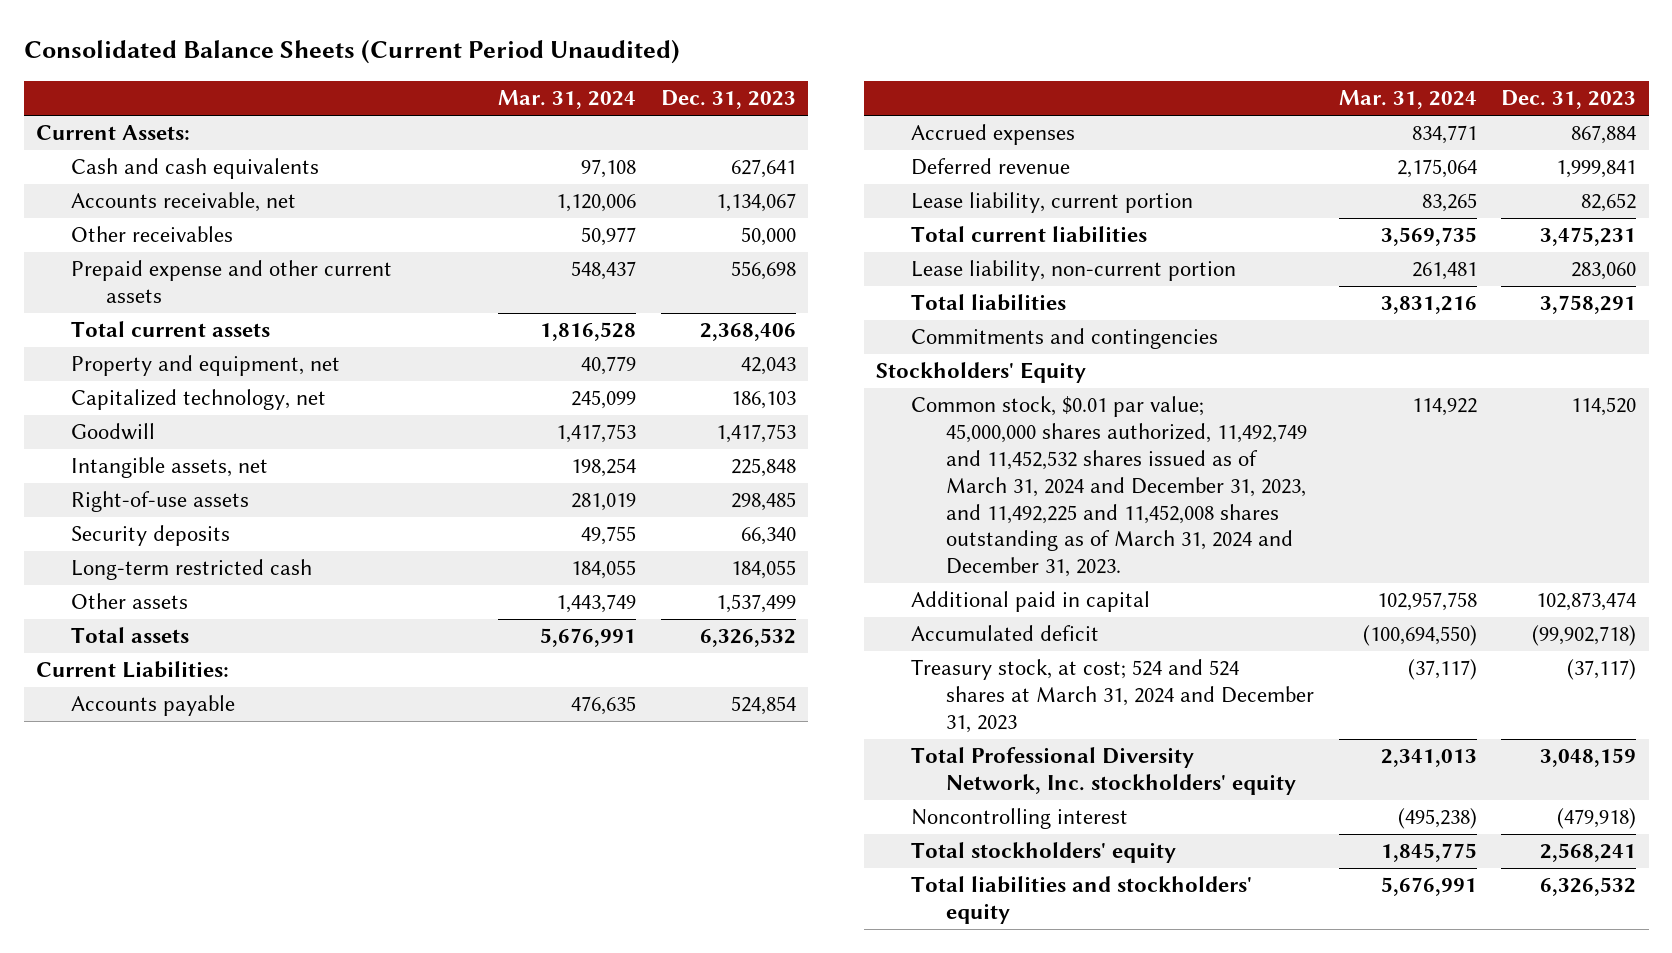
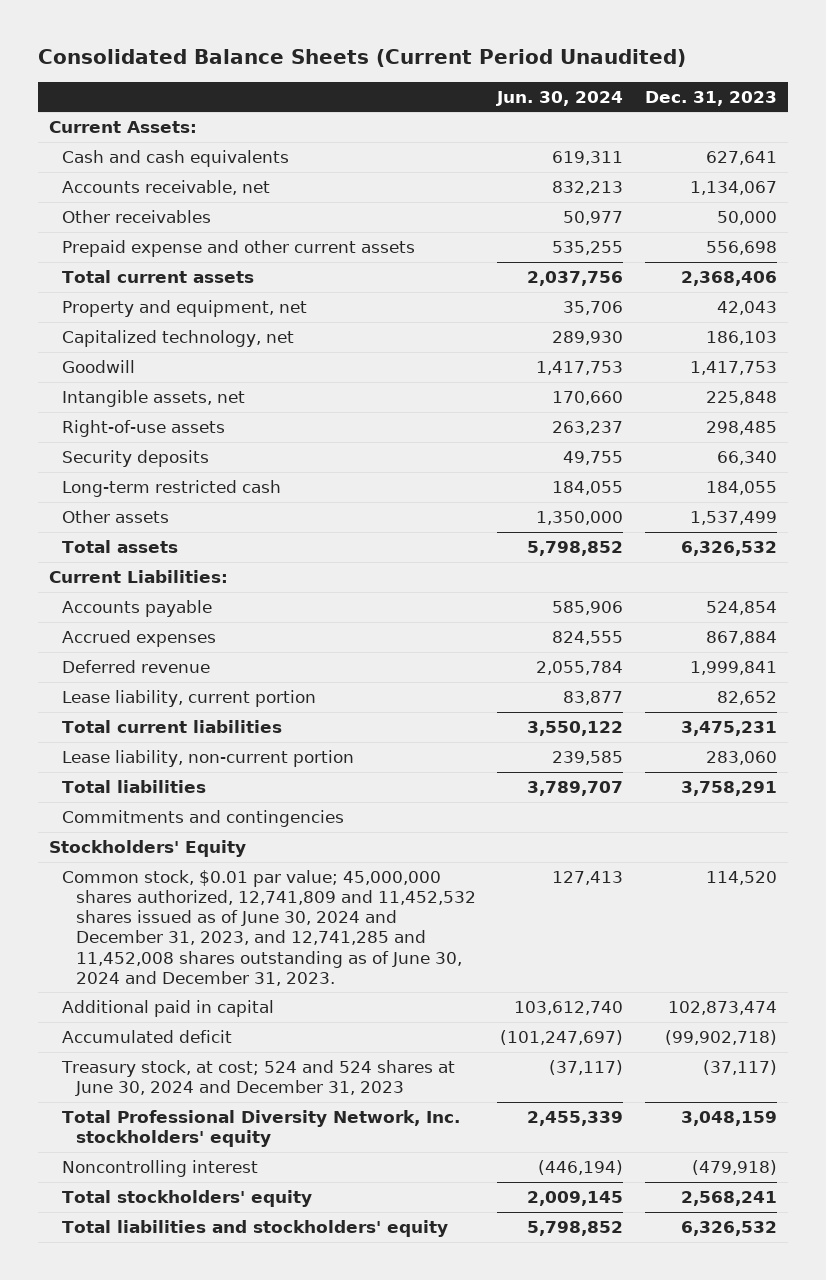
[498,90,637,110] Mar. 31, 2024 -> none
none -> [496,90,624,106] Jun. 30, 2024
[911,396,1308,578] Common stock, $0.01 par value; 45,000,000 shares authorized, 11,492,749 and 11,452,532 shares issued as of March 31, 2024 and December 31, 2023, and 11,492,225 and 11,452,008 shares outstanding as of March 31, 2024 and December 31, 2023. -> [62,870,476,986] Common stock, $0.01 par value; 45,000,000 shares authorized, 12,741,809 and 11,452,532 shares issued as of June 30, 2024 and December 31, 2023, and 12,741,285 and 11,452,008 shares outstanding as of June 30, 2024 and December 31, 2023.
[911,659,1315,734] Treasury stock, at cost; 524 and 524 shares at March 31, 2024 and December 31, 2023 -> [61,1060,456,1097] Treasury stock, at cost; 524 and 524 shares at June 30, 2024 and December 31, 2023

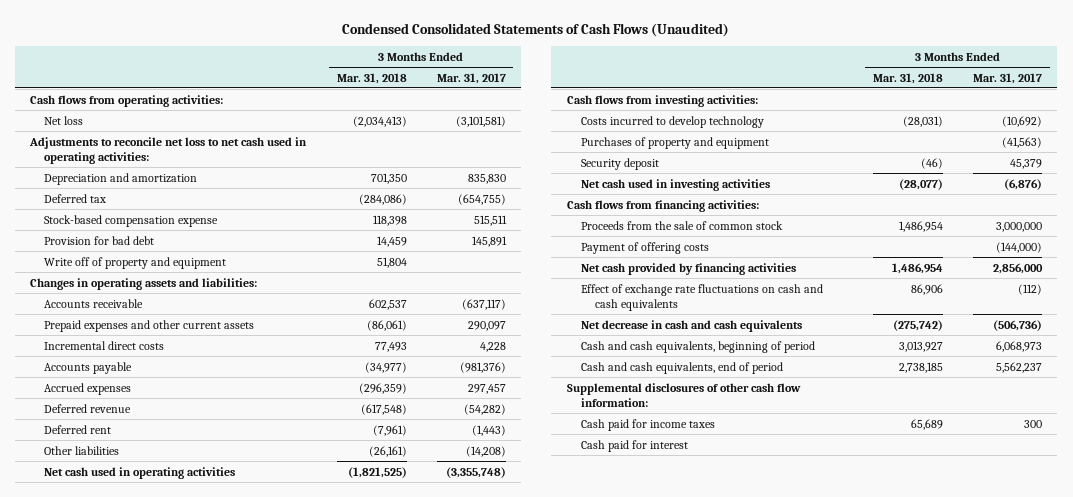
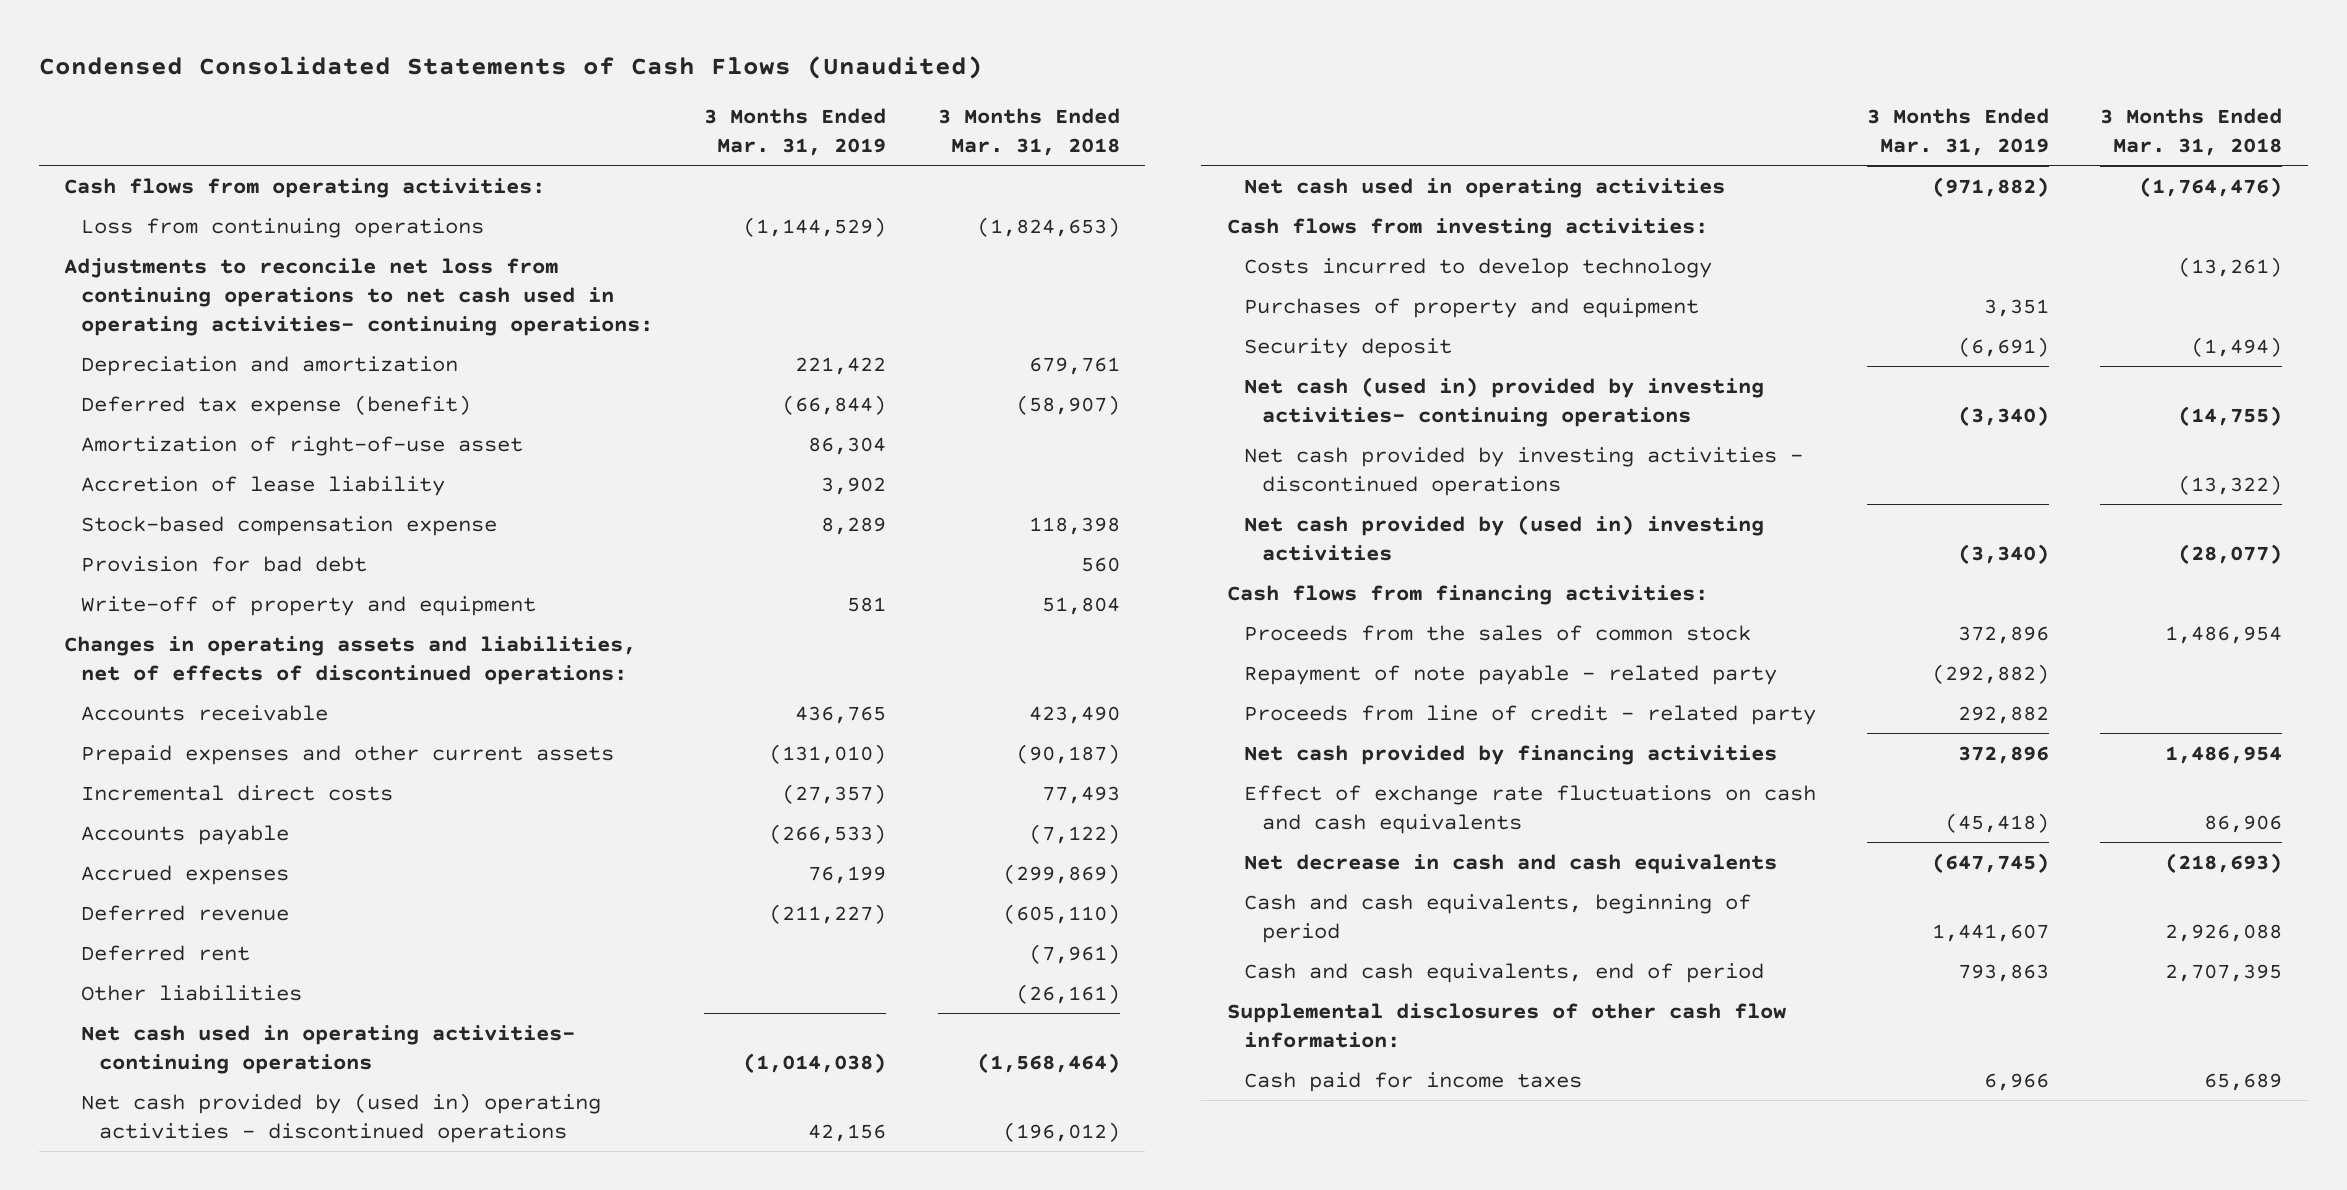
[436,72,506,84] Mar. 31, 2017 -> none
none -> [704,108,887,156] 3 Months Ended Mar. 31, 2019
[44,115,84,125] Net loss -> none
none -> [81,217,485,238] Loss from continuing operations
[29,136,308,165] Adjustments to reconcile net loss to net cash used in operating activities: -> [64,257,654,336] Adjustments to reconcile net loss from continuing operations to net cash used in operating activities- continuing operations:
[370,172,407,184] 701,350 -> [1028,356,1120,375] 679,761
[44,193,107,203] Deferred tax -> [81,394,472,416] Deferred tax expense (benefit)
[358,193,407,205] (284,086) -> [1015,394,1120,415] (58,907)
none -> [81,435,524,456] Amortization of right-of-use asset
none -> [81,475,446,496] Accretion of lease liability
[376,235,407,247] 14,459 -> [1080,556,1120,572] 560
[44,256,227,269] Write off of property and equipment -> [81,595,537,616] Write-off of property and equipment
[30,277,258,290] Changes in operating assets and liabilities: -> [64,635,637,685] Changes in operating assets and liabilities, net of effects of discontinued operations:
[368,298,407,310] 602,537 -> [1028,705,1120,724] 423,490
[366,319,407,331] (86,061) -> [1015,743,1120,764] (90,187)
[364,361,407,373] (34,977) -> [1028,823,1120,844] (7,122)
[358,382,407,394] (296,359) -> [1002,863,1120,884] (299,869)
[360,403,407,415] (617,548) -> [1002,903,1120,924] (605,110)
none -> [81,1024,576,1074] Net cash used in operating activities- continuing operations
none -> [81,1092,602,1143] Net cash provided by (used in) operating activities - discontinued operations
[347,466,407,478] (1,821,525) -> [2139,176,2283,197] (1,764,476)
[902,115,943,127] (28,031) -> [2178,256,2283,277] (13,261)
[920,157,943,169] (46) -> [2191,336,2283,357] (1,494)
none -> [1244,376,1765,427] Net cash (used in) provided by investing activities- continuing operations
none -> [1244,446,1804,496] Net cash provided by investing activities - discontinued operations
[580,178,770,191] Net cash used in investing activities -> [1244,514,1765,561] Net cash provided by (used in) investing activities
[580,241,709,254] Payment of offering costs -> none
[580,220,783,230] Proceeds from the sale of common stock -> [1244,624,1752,641] Proceeds from the sales of common stock
none -> [1244,664,1778,685] Repayment of note payable - related party
none -> [1244,704,1817,725] Proceeds from line of credit - related party
[892,319,943,331] (275,742) -> [2165,852,2283,873] (218,693)
[898,340,943,352] 3,013,927 -> [2165,923,2283,942] 2,926,088
[898,361,943,373] 2,738,185 -> [2165,963,2283,982] 2,707,395
[580,439,688,452] Cash paid for interest -> none

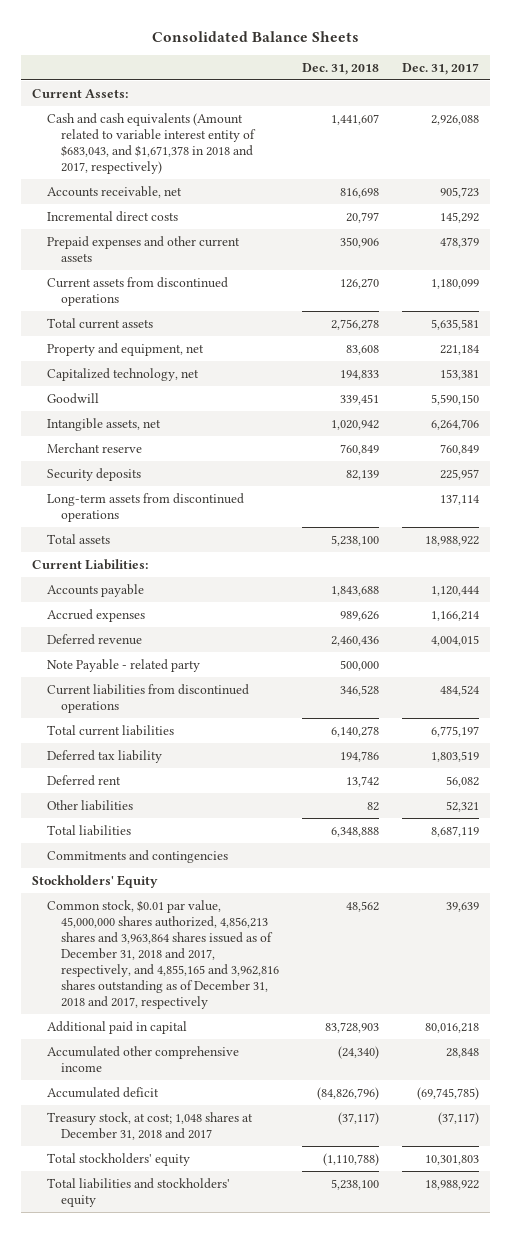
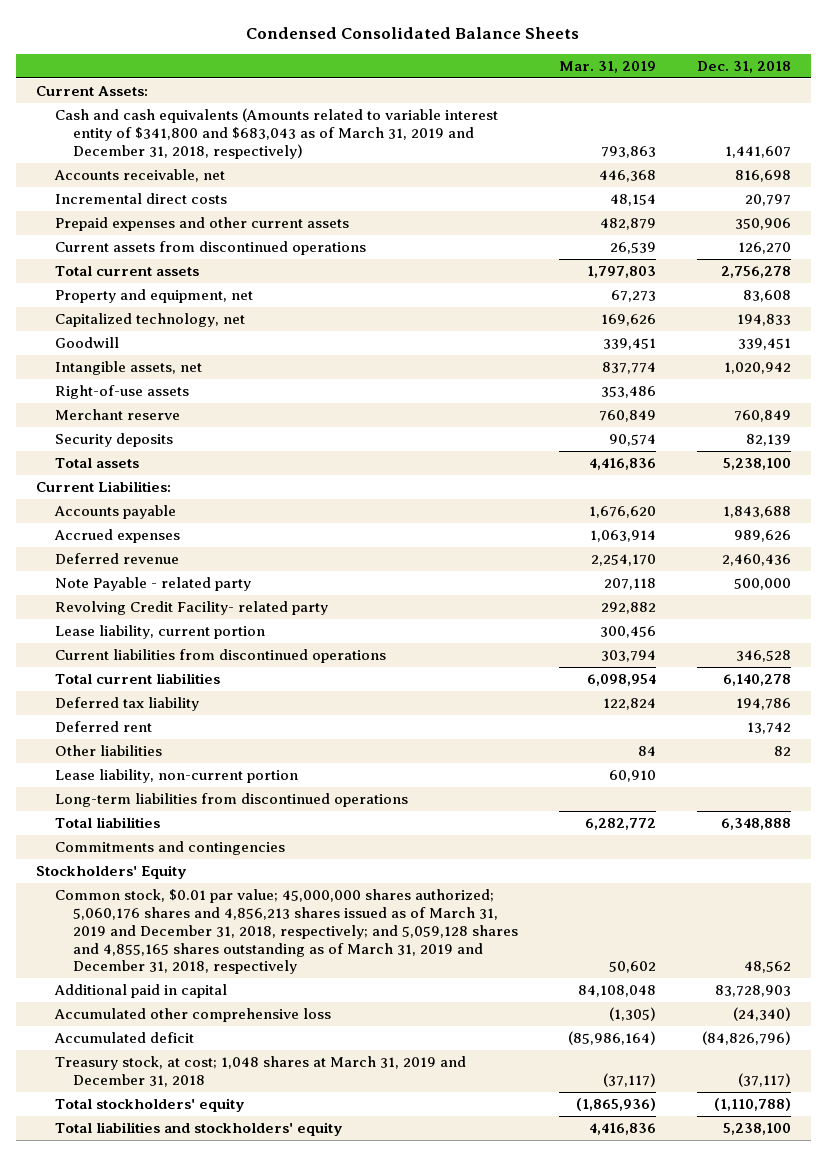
[151,30,359,42] Consolidated Balance Sheets -> [246,26,580,39] Condensed Consolidated Balance Sheets
[401,62,479,75] Dec. 31, 2017 -> none
none -> [558,61,656,74] Mar. 31, 2019
[46,112,256,174] Cash and cash equivalents (Amount related to variable interest entity of $683,043, and $1,671,378 in 2018 and 2017, respectively) -> [54,108,498,159] Cash and cash equivalents (Amounts related to variable interest entity of $341,800 and $683,043 as of March 31, 2019 and December 31, 2018, respectively)
none -> [54,385,189,400] Right-of-use assets
[46,492,244,522] Long-term assets from discontinued operations -> none
none -> [54,601,328,616] Revolving Credit Facility- related party
none -> [54,625,265,640] Lease liability, current portion
none -> [54,769,298,784] Lease liability, non-current portion
none -> [54,793,408,808] Long-term liabilities from discontinued operations
[46,899,279,1010] Common stock, $0.01 par value, 45,000,000 shares authorized, 4,856,213 shares and 3,963,864 shares issued as of December 31, 2018 and 2017, respectively, and 4,855,165 and 3,962,816 shares outstanding as of December 31, 2018 and 2017, respectively -> [54,889,519,975] Common stock, $0.01 par value; 45,000,000 shares authorized; 5,060,176 shares and 4,856,213 shares issued as of March 31, 2019 and December 31, 2018, respectively; and 5,059,128 shares and 4,855,165 shares outstanding as of March 31, 2019 and December 31, 2018, respectively
[46,1045,239,1072] Accumulated other comprehensive income -> [53,1008,331,1023] Accumulated other comprehensive loss
[46,1111,253,1140] Treasury stock, at cost; 1,048 shares at December 31, 2018 and 2017 -> [54,1056,466,1088] Treasury stock, at cost; 1,048 shares at March 31, 2019 and December 31, 2018

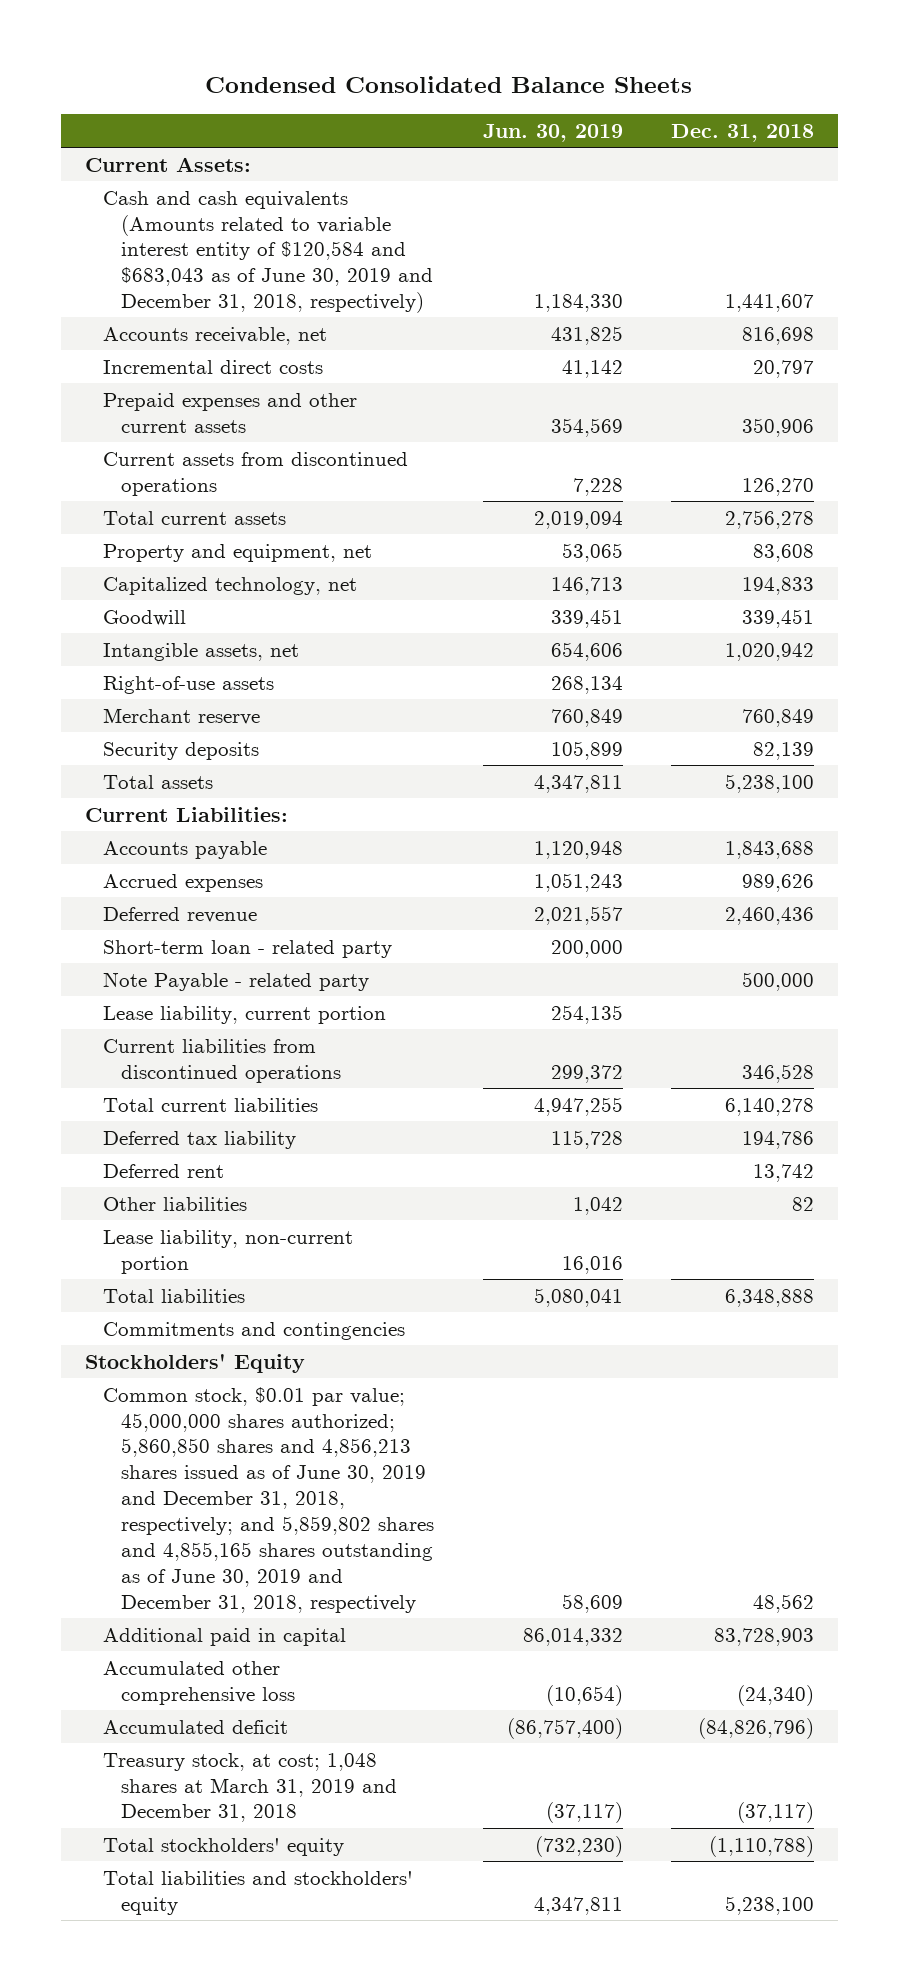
[558,61,656,74] Mar. 31, 2019 -> none
none -> [482,123,623,142] Jun. 30, 2019
[54,108,498,159] Cash and cash equivalents (Amounts related to variable interest entity of $341,800 and $683,043 as of March 31, 2019 and December 31, 2018, respectively) -> [103,190,434,314] Cash and cash equivalents (Amounts related to variable interest entity of $120,584 and $683,043 as of June 30, 2019 and December 31, 2018, respectively)
none -> [103,939,393,958] Short-term loan - related party
[54,601,328,616] Revolving Credit Facility- related party -> none
[54,793,408,808] Long-term liabilities from discontinued operations -> none
[54,889,519,975] Common stock, $0.01 par value; 45,000,000 shares authorized; 5,060,176 shares and 4,856,213 shares issued as of March 31, 2019 and December 31, 2018, respectively; and 5,059,128 shares and 4,855,165 shares outstanding as of March 31, 2019 and December 31, 2018, respectively -> [103,1386,435,1613] Common stock, $0.01 par value; 45,000,000 shares authorized; 5,860,850 shares and 4,856,213 shares issued as of June 30, 2019 and December 31, 2018, respectively; and 5,859,802 shares and 4,855,165 shares outstanding as of June 30, 2019 and December 31, 2018, respectively

